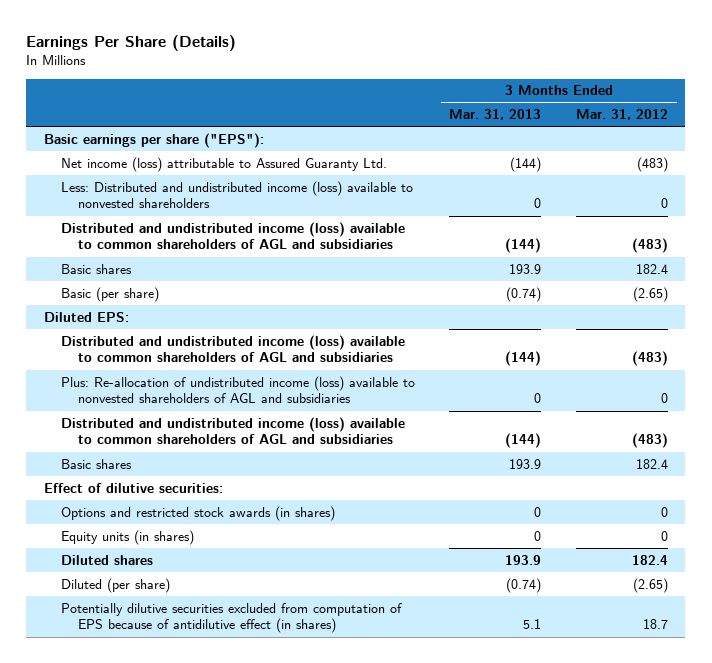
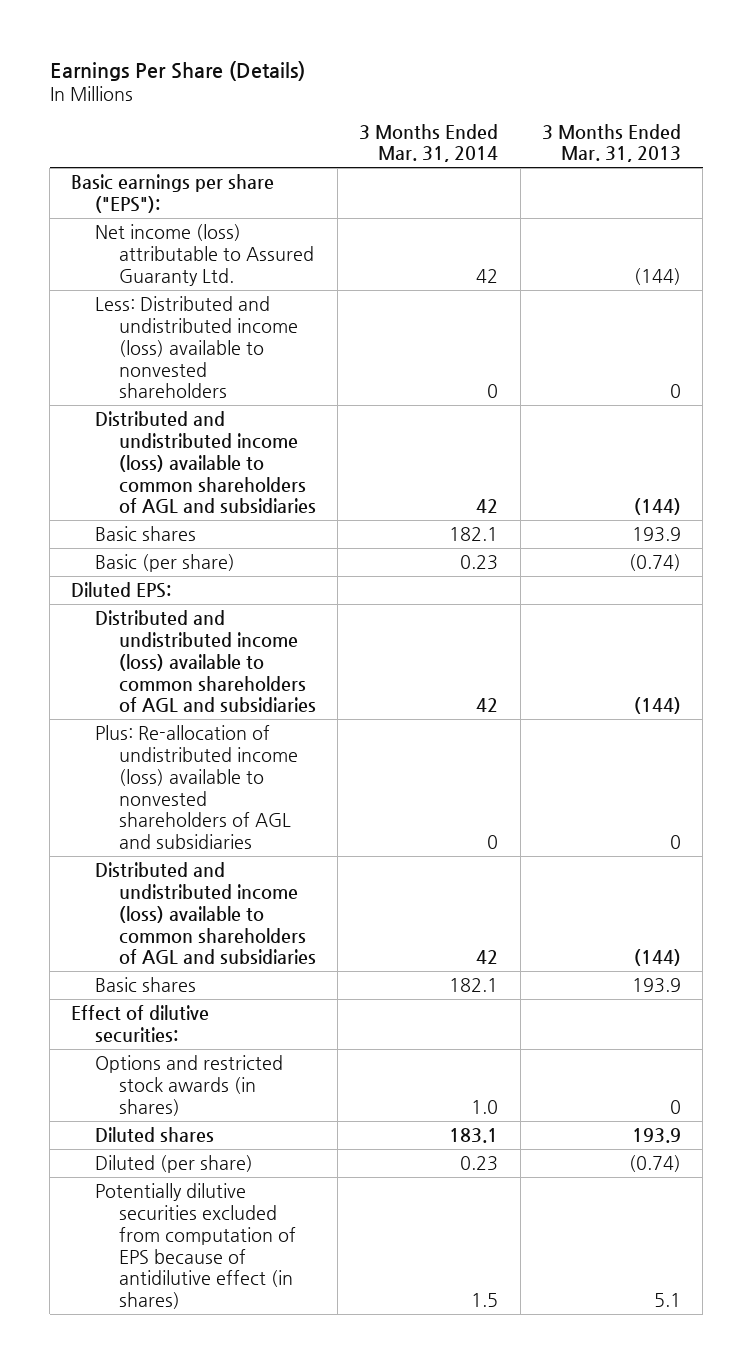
[576,109,669,121] Mar. 31, 2012 -> none
none -> [359,123,499,163] 3 Months Ended Mar. 31, 2014
[60,529,194,545] Equity units (in shares) -> none

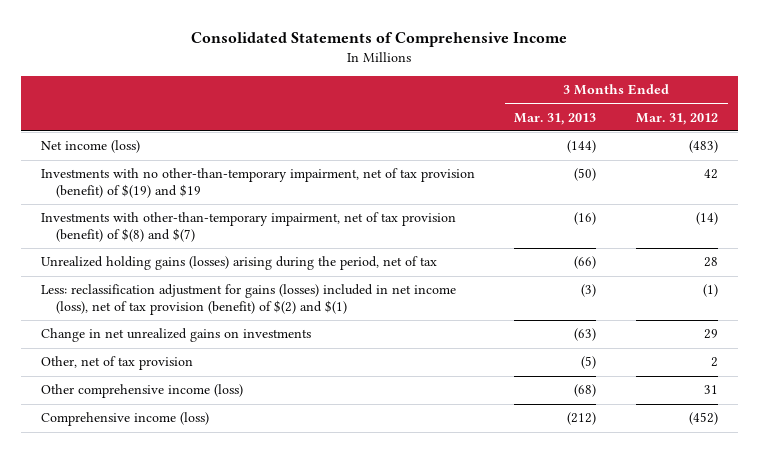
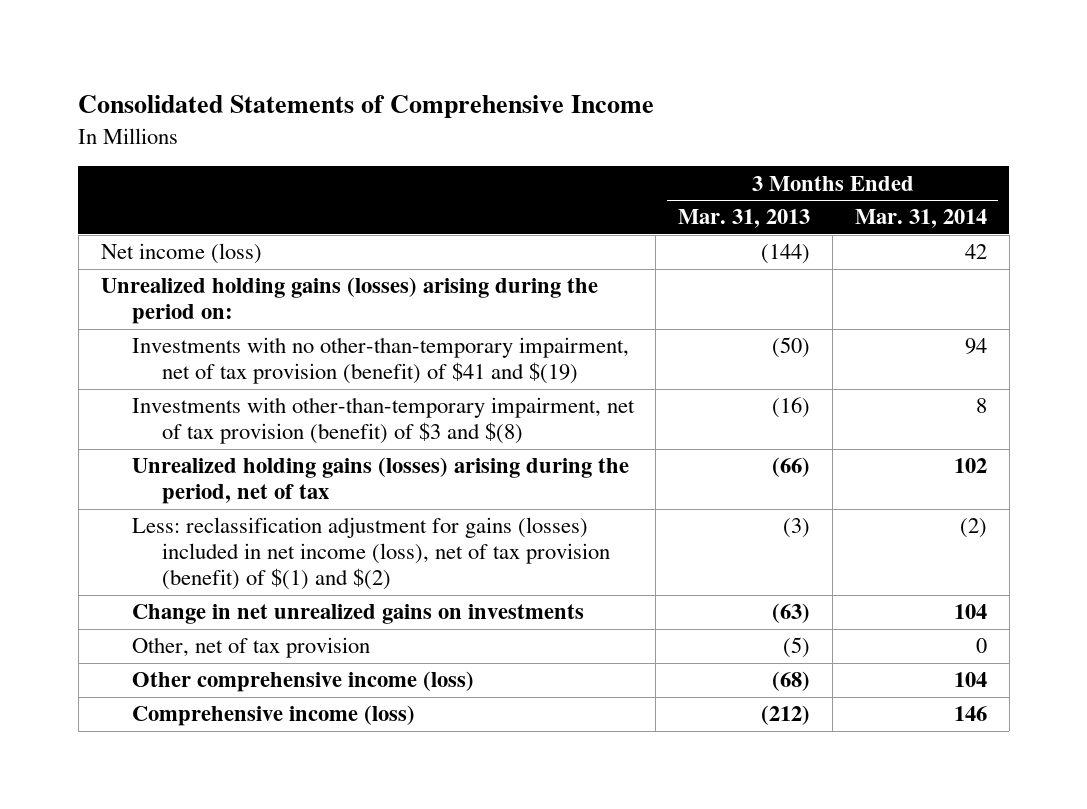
[635,112,718,125] Mar. 31, 2012 -> none
none -> [854,209,987,229] Mar. 31, 2014
none -> [100,277,598,325] Unrealized holding gains (losses) arising during the period on:
[41,168,476,198] Investments with no other-than-temporary impairment, net of tax provision (benefit) of $(19) and $19 -> [131,337,629,385] Investments with no other-than-temporary impairment, net of tax provision (benefit) of $41 and $(19)
[41,212,457,242] Investments with other-than-temporary impairment, net of tax provision (benefit) of $(8) and $(7) -> [131,397,635,445] Investments with other-than-temporary impairment, net of tax provision (benefit) of $3 and $(8)
[41,284,457,315] Less: reclassification adjustment for gains (losses) included in net income (loss), net of tax provision (benefit) of $(2) and $(1) -> [131,517,611,591] Less: reclassification adjustment for gains (losses) included in net income (loss), net of tax provision (benefit) of $(1) and $(2)

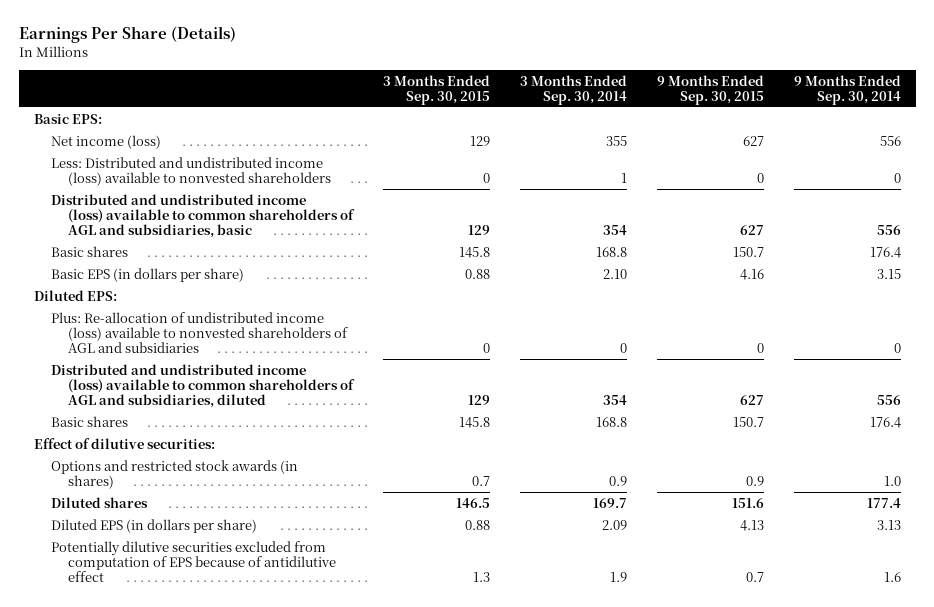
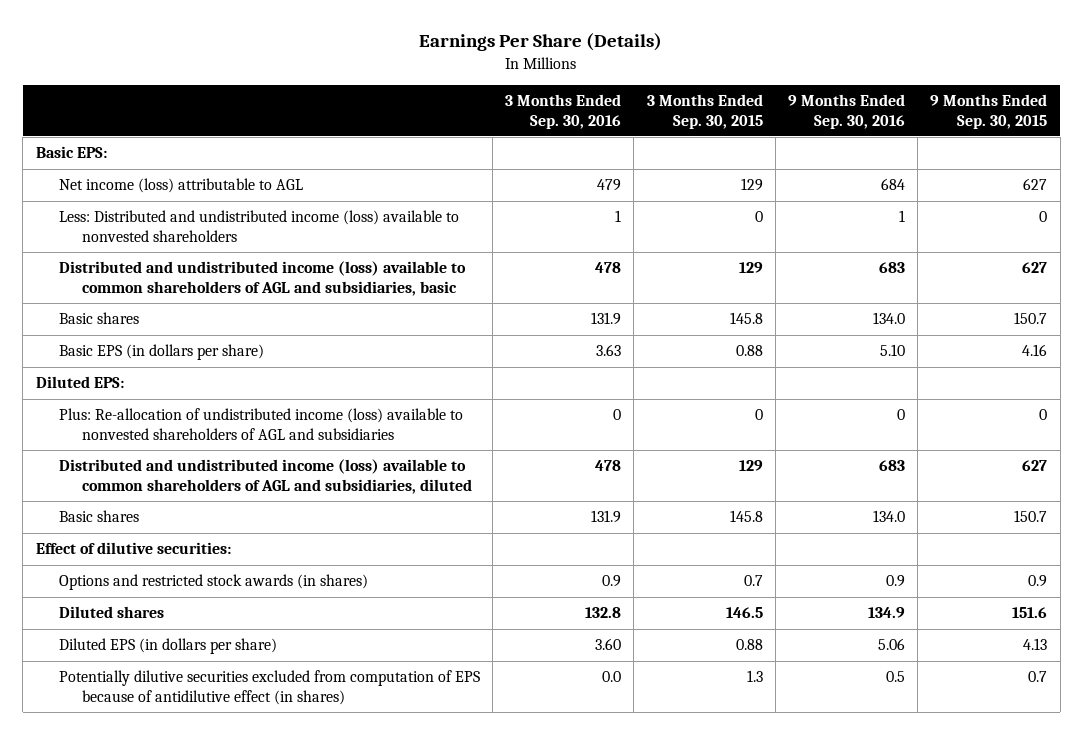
[519,74,627,105] 3 Months Ended Sep. 30, 2014 -> none
[793,74,901,105] 9 Months Ended Sep. 30, 2014 -> none
none -> [505,94,622,129] 3 Months Ended Sep. 30, 2016
none -> [787,94,905,129] 9 Months Ended Sep. 30, 2016
[50,134,161,149] Net income (loss) -> [58,178,303,194] Net income (loss) attributable to AGL
[50,540,336,582] Potentially dilutive securities excluded from computation of EPS because of antidilutive effect -> [58,670,480,705] Potentially dilutive securities excluded from computation of EPS because of antidilutive effect (in shares)

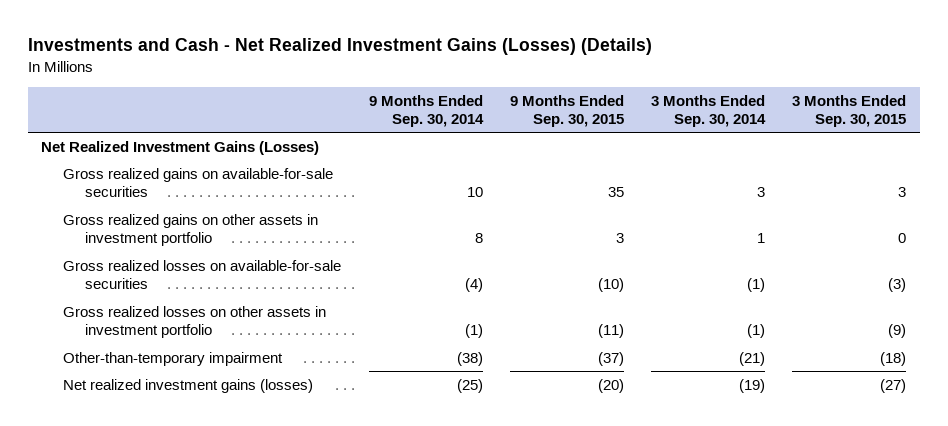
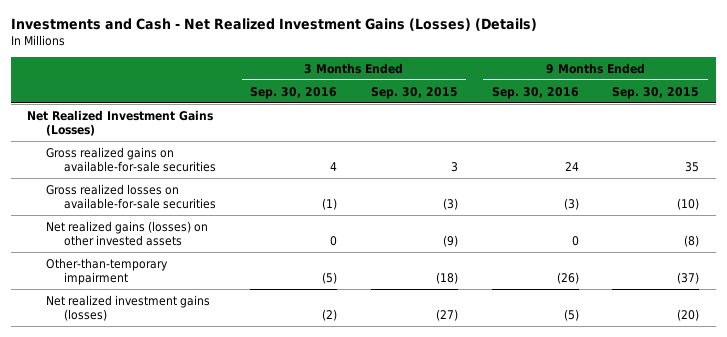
[368,94,484,128] 9 Months Ended Sep. 30, 2014 -> none
[651,94,767,128] 3 Months Ended Sep. 30, 2014 -> none
none -> [250,86,338,99] Sep. 30, 2016
none -> [491,86,579,99] Sep. 30, 2016
[63,213,319,247] Gross realized gains on other assets in investment portfolio -> none
[63,305,327,339] Gross realized losses on other assets in investment portfolio -> none
none -> [45,220,208,246] Net realized gains (losses) on other invested assets

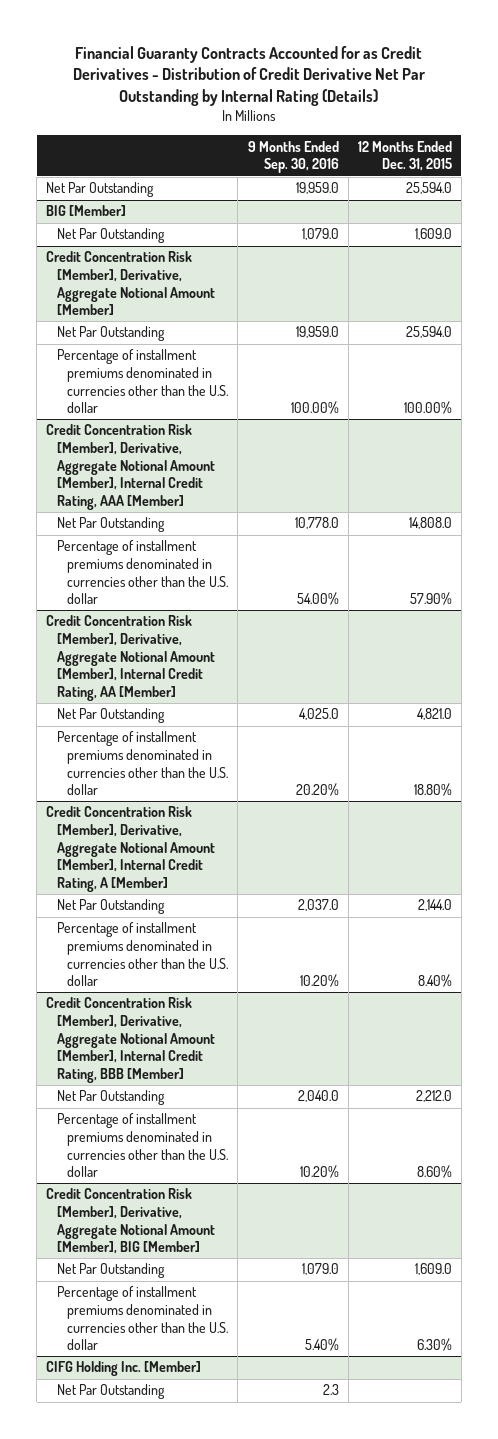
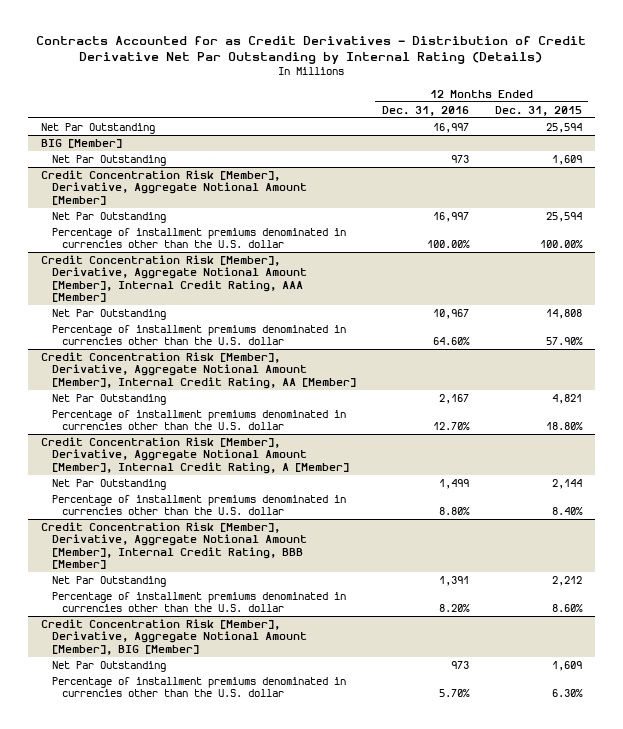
[72,45,425,107] Financial Guaranty Contracts Accounted for as Credit Derivatives - Distribution of Credit Derivative Net Par Outstanding by Internal Rating (Details) -> [36,35,587,65] Contracts Accounted for as Credit Derivatives - Distribution of Credit Derivative Net Par Outstanding by Internal Rating (Details)
[247,140,339,174] 9 Months Ended Sep. 30, 2016 -> none
none -> [381,105,469,116] Dec. 31, 2016
[405,182,452,195] 25,594.0 -> [545,123,582,134] 25,594
[414,228,452,241] 1,609.0 -> [551,155,582,166] 1,609
[405,326,452,339] 25,594.0 -> [545,212,582,223] 25,594
[408,517,452,530] 14,808.0 -> [545,309,582,320] 14,808
[416,708,452,721] 4,821.0 -> [551,394,582,405] 4,821
[417,899,452,912] 2,144.0 -> [551,479,582,490] 2,144
[415,1090,452,1103] 2,212.0 -> [551,576,582,587] 2,212
[414,1263,452,1276] 1,609.0 -> [551,661,582,672] 1,609
[46,1361,202,1377] CIFG Holding Inc. [Member] -> none
[56,1384,165,1400] Net Par Outstanding -> none

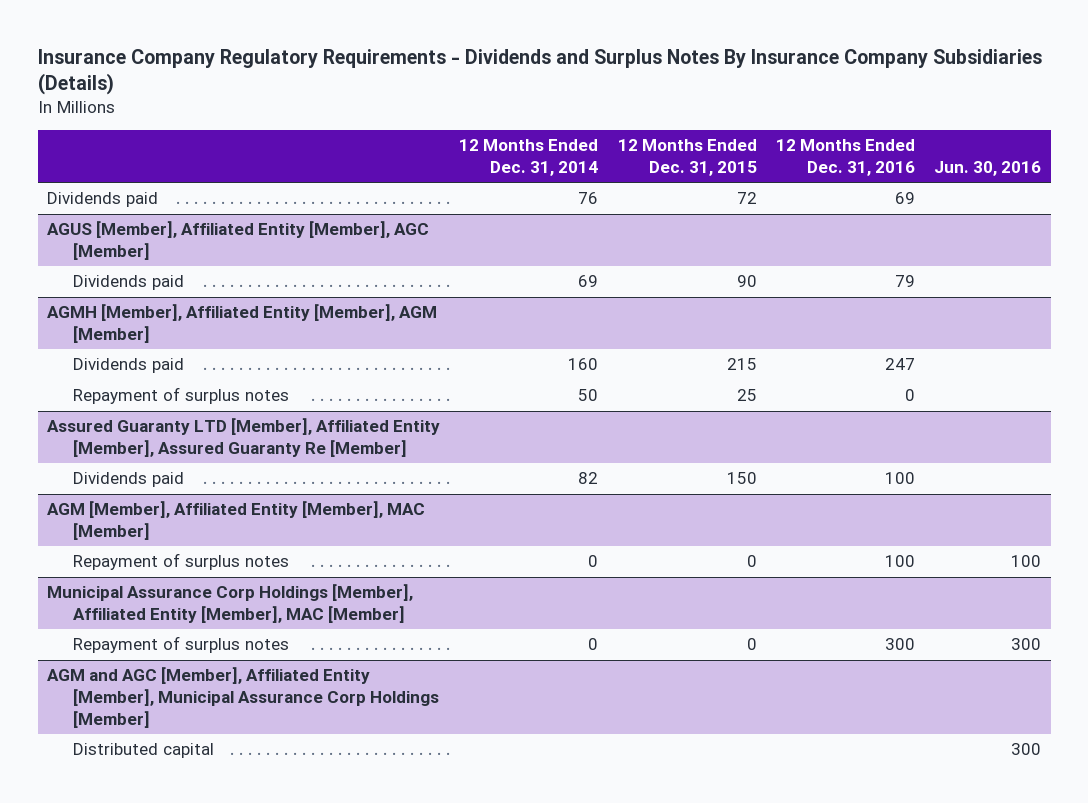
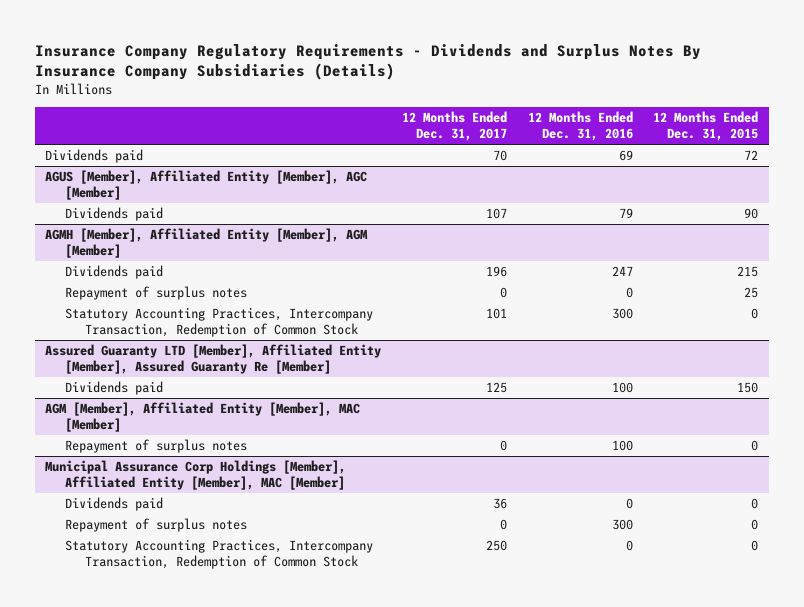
[459,138,599,176] 12 Months Ended Dec. 31, 2014 -> none
[934,160,1042,176] Jun. 30, 2016 -> none
none -> [402,111,508,141] 12 Months Ended Dec. 31, 2017
none -> [65,307,374,337] Statutory Accounting Practices, Intercompany Transaction, Redemption of Common Stock
none -> [65,497,164,512] Dividends paid
[47,667,439,728] AGM and AGC [Member], Affiliated Entity [Member], Municipal Assurance Corp Holdings [Member] -> none
[72,743,214,759] Distributed capital -> none
none -> [65,539,374,569] Statutory Accounting Practices, Intercompany Transaction, Redemption of Common Stock

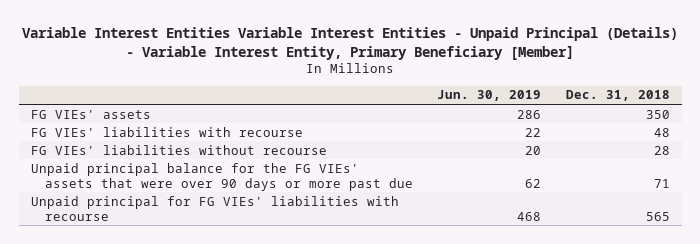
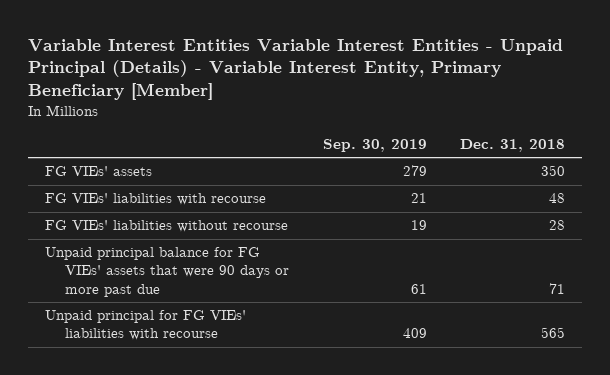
[437,90,542,102] Jun. 30, 2019 -> none
none -> [322,138,427,152] Sep. 30, 2019
[30,162,414,191] Unpaid principal balance for the FG VIEs' assets that were over 90 days or more past due -> [45,247,290,297] Unpaid principal balance for FG VIEs' assets that were 90 days or more past due

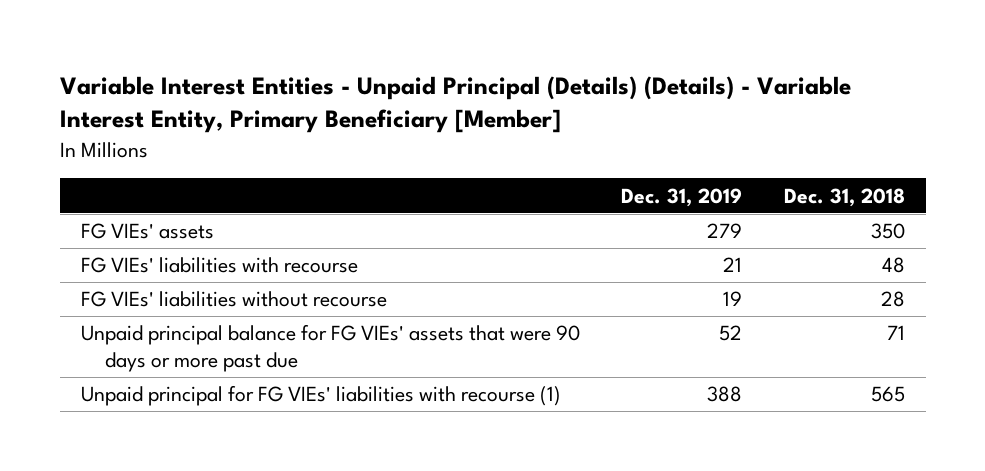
[28,38,564,101] Variable Interest Entities Variable Interest Entities - Unpaid Principal (Details) - Variable Interest Entity, Primary Beneficiary [Member] -> [59,75,851,134] Variable Interest Entities - Unpaid Principal (Details) (Details) - Variable Interest Entity, Primary Beneficiary [Member]
[322,138,427,152] Sep. 30, 2019 -> none
none -> [621,187,743,207] Dec. 31, 2019
[45,310,247,341] Unpaid principal for FG VIEs' liabilities with recourse -> [80,385,561,407] Unpaid principal for FG VIEs' liabilities with recourse (1)

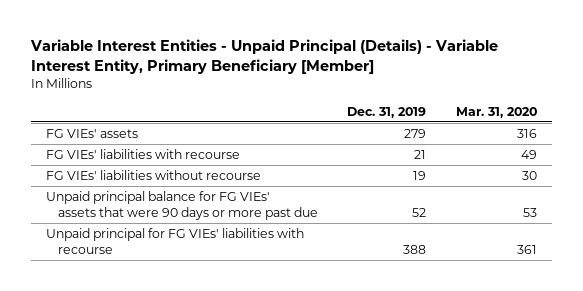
[59,75,851,134] Variable Interest Entities - Unpaid Principal (Details) (Details) - Variable Interest Entity, Primary Beneficiary [Member] -> [30,39,499,74] Variable Interest Entities - Unpaid Principal (Details) - Variable Interest Entity, Primary Beneficiary [Member]
[783,187,905,207] Dec. 31, 2018 -> none
none -> [455,106,537,118] Mar. 31, 2020
[80,385,561,407] Unpaid principal for FG VIEs' liabilities with recourse (1) -> [46,228,305,254] Unpaid principal for FG VIEs' liabilities with recourse

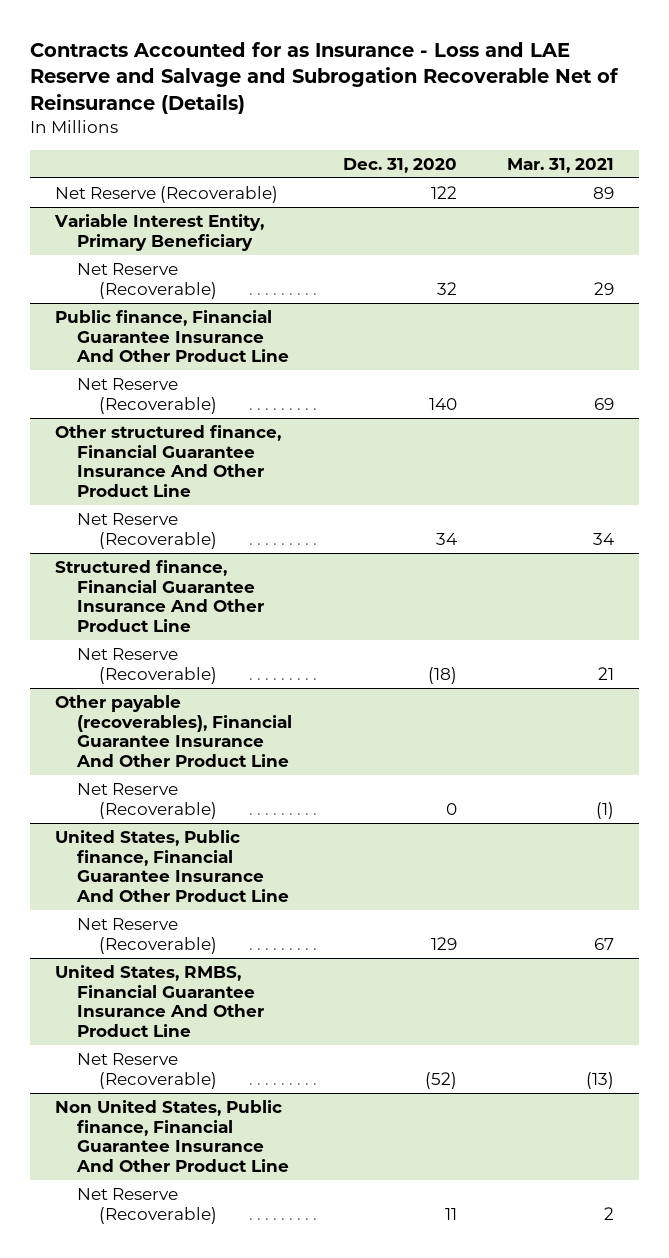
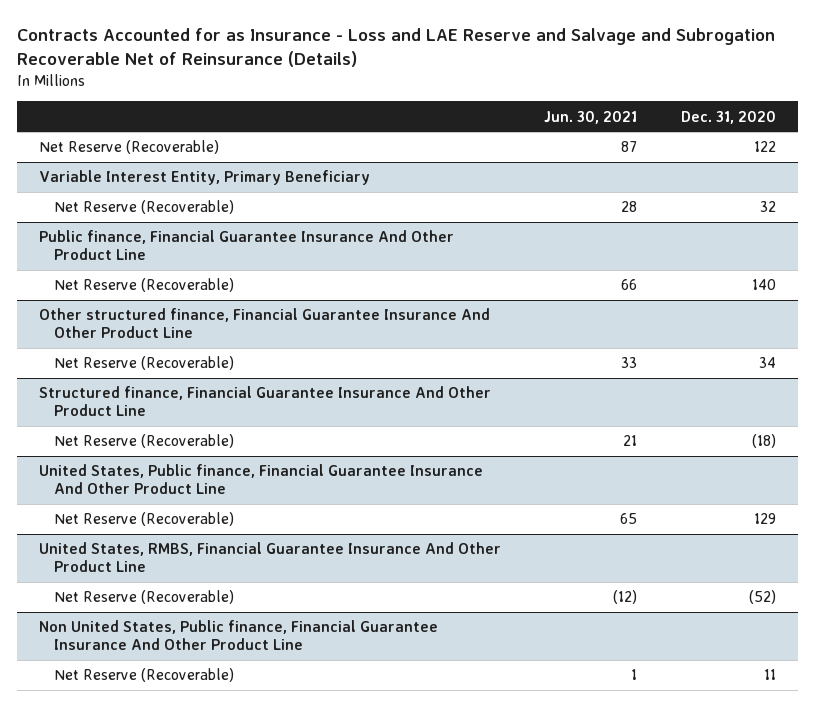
[506,157,614,173] Mar. 31, 2021 -> none
none -> [544,110,638,124] Jun. 30, 2021
[55,694,293,768] Other payable (recoverables), Financial Guarantee Insurance And Other Product Line -> none
[77,782,218,819] Net Reserve (Recoverable) -> none

